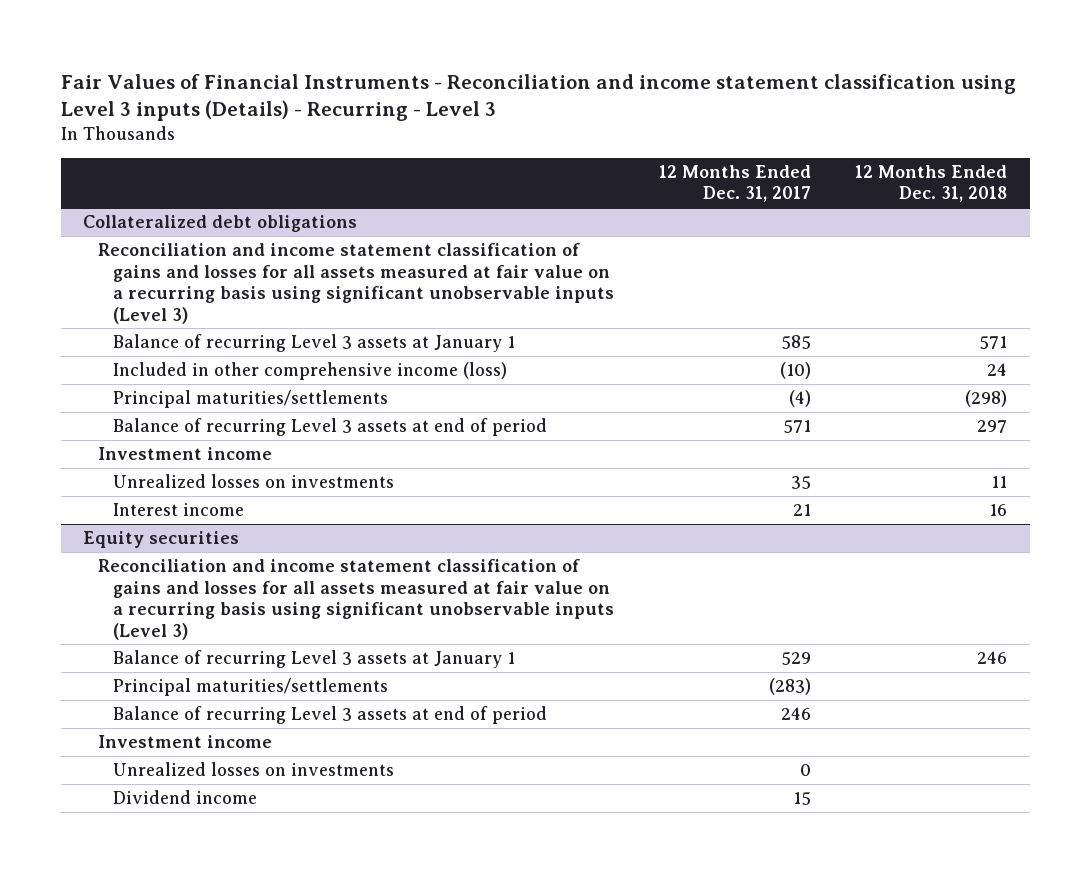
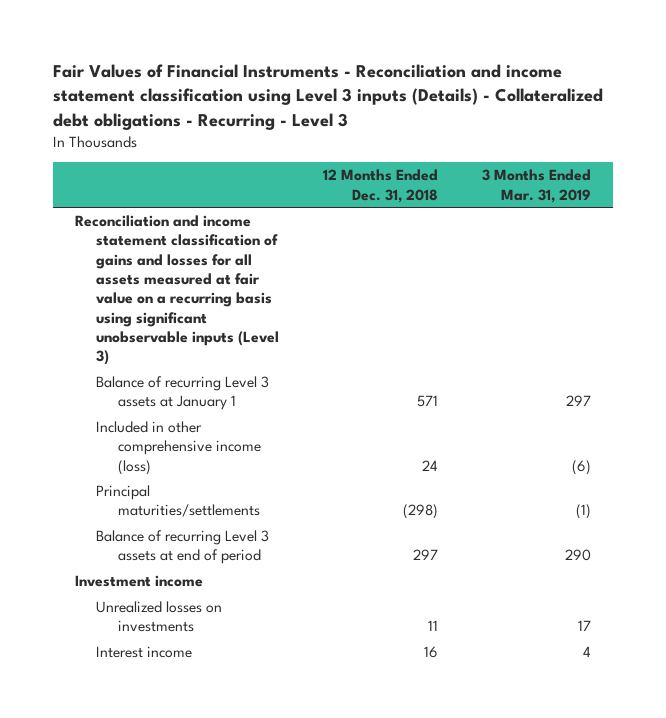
[61,73,1017,122] Fair Values of Financial Instruments - Reconciliation and income statement classification using Level 3 inputs (Details) - Recurring - Level 3 -> [53,64,604,130] Fair Values of Financial Instruments - Reconciliation and income statement classification using Level 3 inputs (Details) - Collateralized debt obligations - Recurring - Level 3
[658,164,811,203] 12 Months Ended Dec. 31, 2017 -> none
none -> [482,169,592,203] 3 Months Ended Mar. 31, 2019
[83,214,358,232] Collateralized debt obligations -> none
[83,530,240,548] Equity securities -> none
[98,558,615,640] Reconciliation and income statement classification of gains and losses for all assets measured at fair value on a recurring basis using significant unobservable inputs (Level 3) -> none
[113,649,516,668] Balance of recurring Level 3 assets at January 1 -> none
[113,677,389,696] Principal maturities/settlements -> none
[113,705,548,724] Balance of recurring Level 3 assets at end of period -> none
[98,734,273,748] Investment income -> none
[113,761,395,776] Unrealized losses on investments -> none
[113,789,258,804] Dividend income -> none

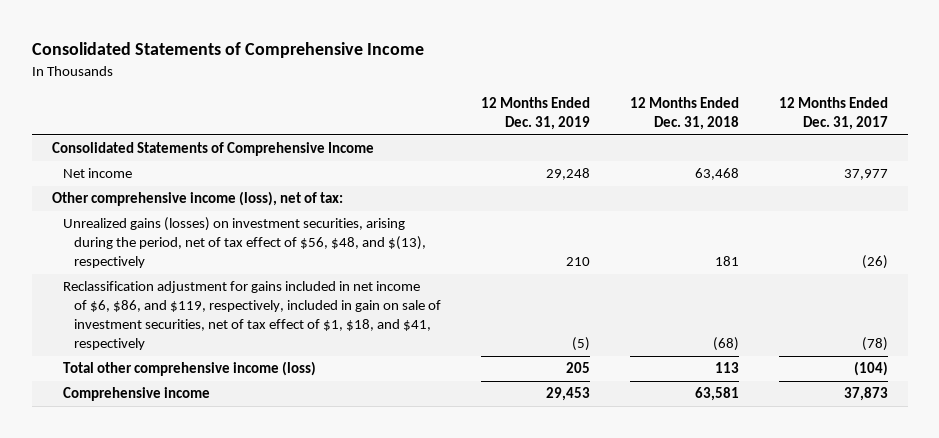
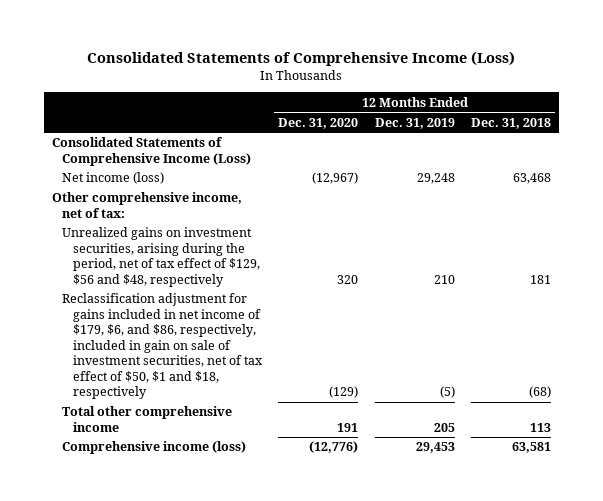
[31,42,424,59] Consolidated Statements of Comprehensive Income -> [87,51,516,67] Consolidated Statements of Comprehensive Income (Loss)
[778,97,888,131] 12 Months Ended Dec. 31, 2017 -> none
none -> [278,117,359,129] Dec. 31, 2020
[51,142,374,157] Consolidated Statements of Comprehensive Income -> [51,137,252,166] Consolidated Statements of Comprehensive Income (Loss)
[62,168,132,179] Net income -> [62,172,165,185] Net income (loss)
[51,191,343,207] Other comprehensive income (loss), net of tax: -> [51,192,242,218] Other comprehensive income, net of tax:
[62,217,426,269] Unrealized gains (losses) on investment securities, arising during the period, net of tax effect of $56, $48, and $(13), respectively -> [62,227,260,287] Unrealized gains on investment securities, arising during the period, net of tax effect of $129, $56 and $48, respectively
[62,281,441,351] Reclassification adjustment for gains included in net income of $6, $86, and $119, respectively, included in gain on sale of investment securities, net of tax effect of $1, $18, and $41, respectively -> [62,293,263,400] Reclassification adjustment for gains included in net income of $179, $6, and $86, respectively, included in gain on sale of investment securities, net of tax effect of $50, $1 and $18, respectively
[62,361,316,377] Total other comprehensive income (loss) -> [62,406,233,432] Total other comprehensive income
[62,387,210,402] Comprehensive income -> [62,441,247,455] Comprehensive income (loss)

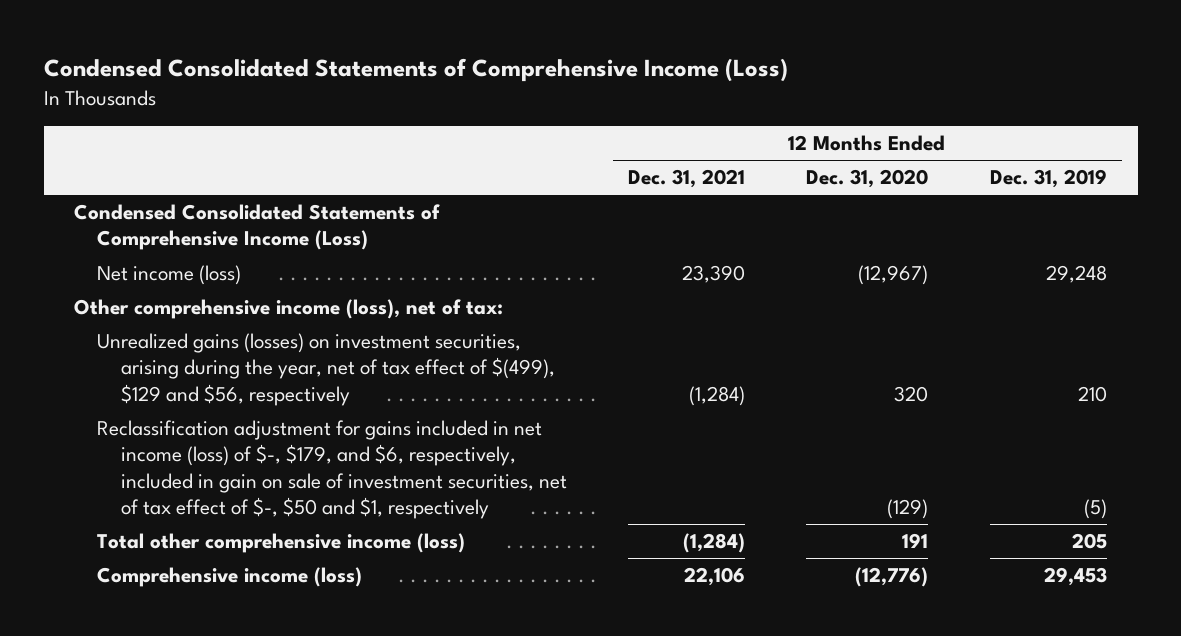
[87,51,516,67] Consolidated Statements of Comprehensive Income (Loss) -> [43,58,788,83] Condensed Consolidated Statements of Comprehensive Income (Loss)
[471,117,552,129] Dec. 31, 2018 -> none
none -> [627,169,745,189] Dec. 31, 2021
[51,137,252,166] Consolidated Statements of Comprehensive Income (Loss) -> [74,204,441,251] Condensed Consolidated Statements of Comprehensive Income (Loss)
[51,192,242,218] Other comprehensive income, net of tax: -> [74,299,504,320] Other comprehensive income (loss), net of tax:
[62,227,260,287] Unrealized gains on investment securities, arising during the period, net of tax effect of $129, $56 and $48, respectively -> [97,333,555,406] Unrealized gains (losses) on investment securities, arising during the year, net of tax effect of $(499), $129 and $56, respectively
[62,293,263,400] Reclassification adjustment for gains included in net income of $179, $6, and $86, respectively, included in gain on sale of investment securities, net of tax effect of $50, $1 and $18, respectively -> [97,420,567,520] Reclassification adjustment for gains included in net income (loss) of $-, $179, and $6, respectively, included in gain on sale of investment securities, net of tax effect of $-, $50 and $1, respectively
[62,406,233,432] Total other comprehensive income -> [97,533,466,554] Total other comprehensive income (loss)

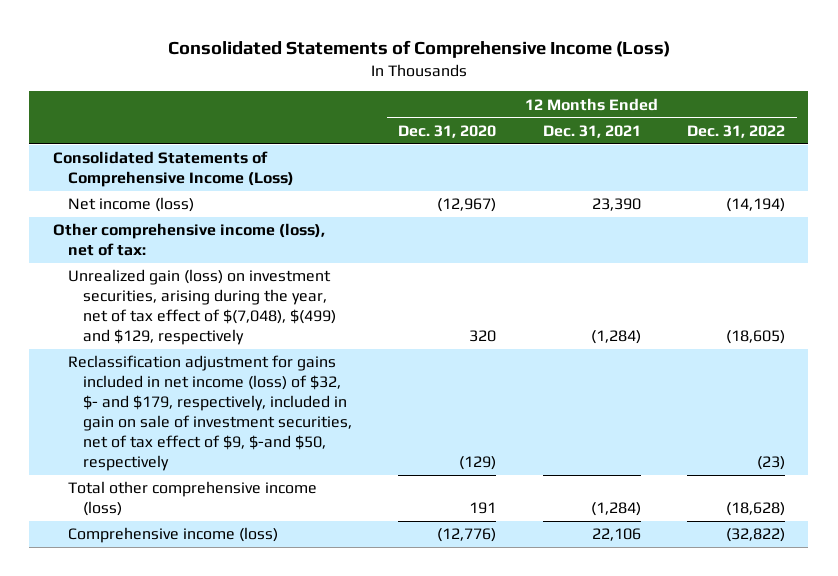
[43,58,788,83] Condensed Consolidated Statements of Comprehensive Income (Loss) -> [167,40,670,59] Consolidated Statements of Comprehensive Income (Loss)
[989,169,1107,189] Dec. 31, 2019 -> none
none -> [687,124,786,138] Dec. 31, 2022
[74,204,441,251] Condensed Consolidated Statements of Comprehensive Income (Loss) -> [52,151,294,188] Consolidated Statements of Comprehensive Income (Loss)
[97,333,555,406] Unrealized gains (losses) on investment securities, arising during the year, net of tax effect of $(499), $129 and $56, respectively -> [67,269,336,345] Unrealized gain (loss) on investment securities, arising during the year, net of tax effect of $(7,048), $(499) and $129, respectively
[97,420,567,520] Reclassification adjustment for gains included in net income (loss) of $-, $179, and $6, respectively, included in gain on sale of investment securities, net of tax effect of $-, $50 and $1, respectively -> [67,355,352,471] Reclassification adjustment for gains included in net income (loss) of $32, $- and $179, respectively, included in gain on sale of investment securities, net of tax effect of $9, $-and $50, respectively

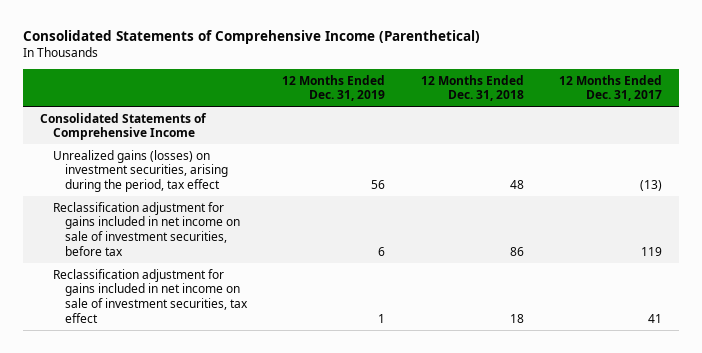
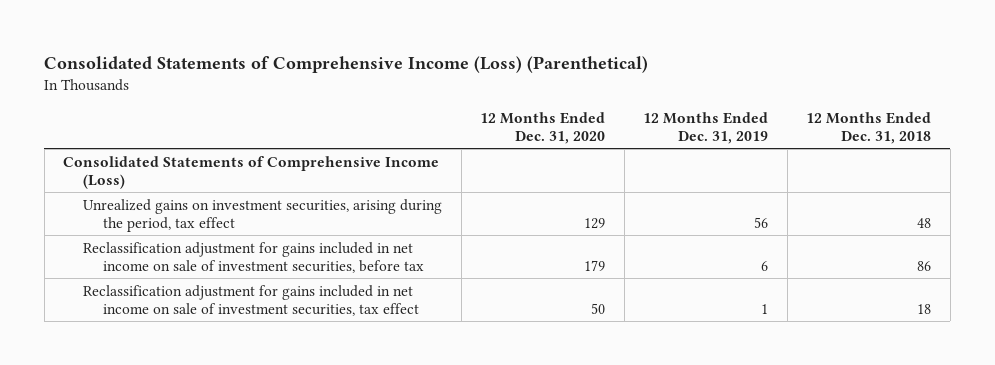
[22,30,480,45] Consolidated Statements of Comprehensive Income (Parenthetical) -> [44,55,649,73] Consolidated Statements of Comprehensive Income (Loss) (Parenthetical)
[558,74,662,102] 12 Months Ended Dec. 31, 2017 -> none
none -> [480,111,606,144] 12 Months Ended Dec. 31, 2020
[40,112,208,141] Consolidated Statements of Comprehensive Income -> [63,155,440,189] Consolidated Statements of Comprehensive Income (Loss)
[52,149,228,193] Unrealized gains (losses) on investment securities, arising during the period, tax effect -> [83,198,443,232] Unrealized gains on investment securities, arising during the period, tax effect

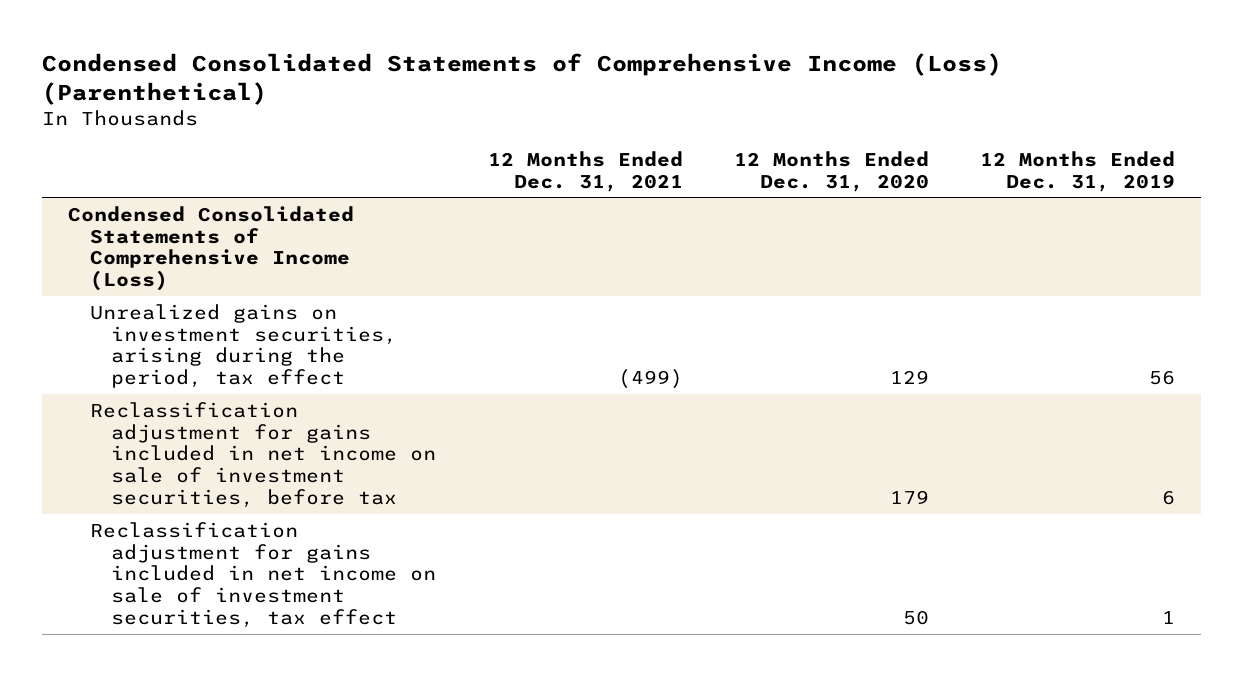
[44,55,649,73] Consolidated Statements of Comprehensive Income (Loss) (Parenthetical) -> [42,52,1003,105] Condensed Consolidated Statements of Comprehensive Income (Loss) (Parenthetical)
[806,111,932,144] 12 Months Ended Dec. 31, 2018 -> none
none -> [487,150,683,192] 12 Months Ended Dec. 31, 2021
[63,155,440,189] Consolidated Statements of Comprehensive Income (Loss) -> [67,205,354,292] Condensed Consolidated Statements of Comprehensive Income (Loss)

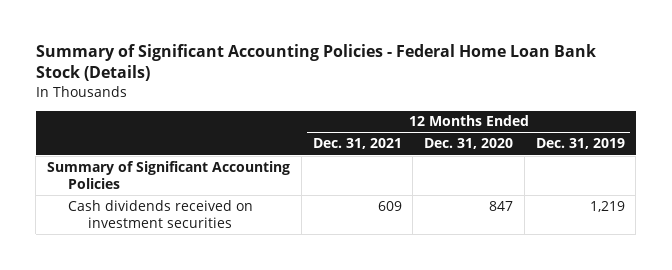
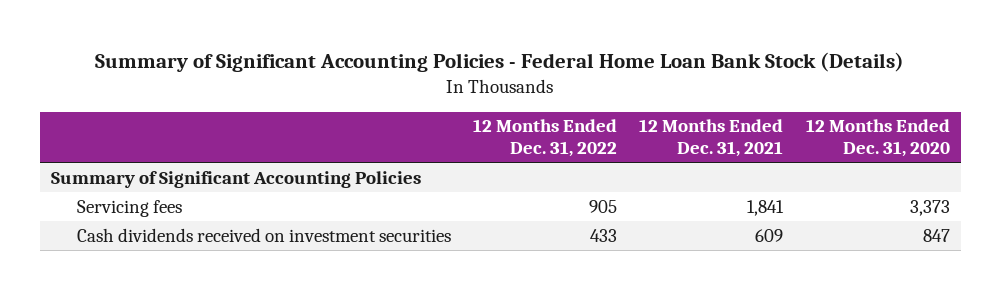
[535,138,625,150] Dec. 31, 2019 -> none
none -> [473,119,618,157] 12 Months Ended Dec. 31, 2022
none -> [76,199,182,217] Servicing fees

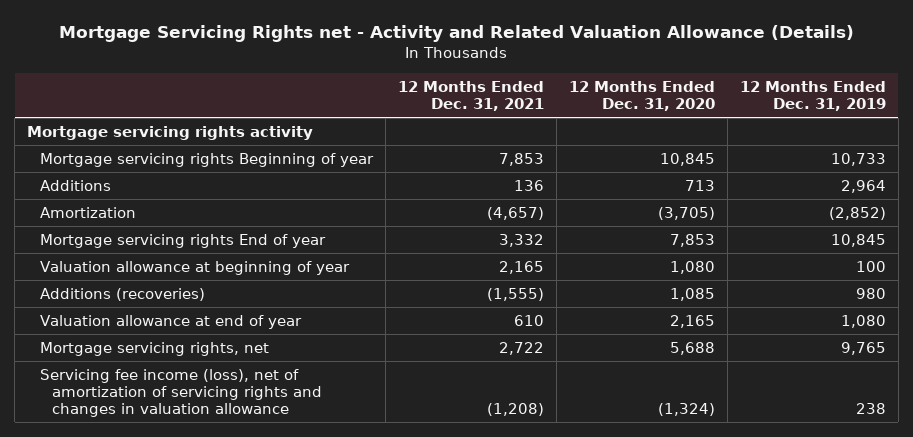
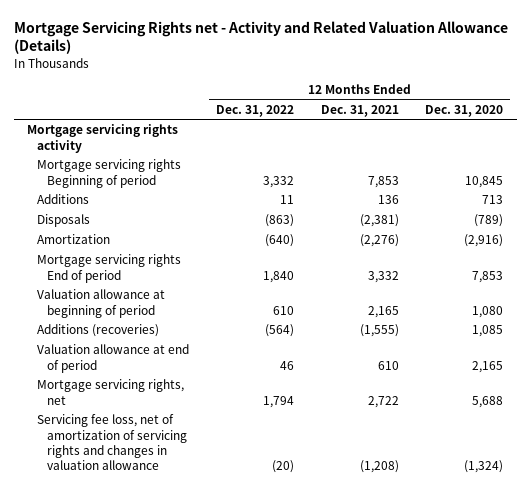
[739,80,886,111] 12 Months Ended Dec. 31, 2019 -> none
none -> [216,104,295,117] Dec. 31, 2022
[39,152,374,167] Mortgage servicing rights Beginning of year -> [37,159,182,188] Mortgage servicing rights Beginning of period
none -> [37,214,91,228] Disposals
[486,206,544,220] (4,657) -> [359,234,399,248] (2,276)
[657,206,715,220] (3,705) -> [464,234,504,248] (2,916)
[39,233,326,248] Mortgage servicing rights End of year -> [37,254,182,283] Mortgage servicing rights End of period
[39,260,350,275] Valuation allowance at beginning of year -> [37,289,166,318] Valuation allowance at beginning of period
[39,314,302,329] Valuation allowance at end of year -> [37,344,190,373] Valuation allowance at end of period
[39,368,323,418] Servicing fee income (loss), net of amortization of servicing rights and changes in valuation allowance -> [37,414,188,471] Servicing fee loss, net of amortization of servicing rights and changes in valuation allowance

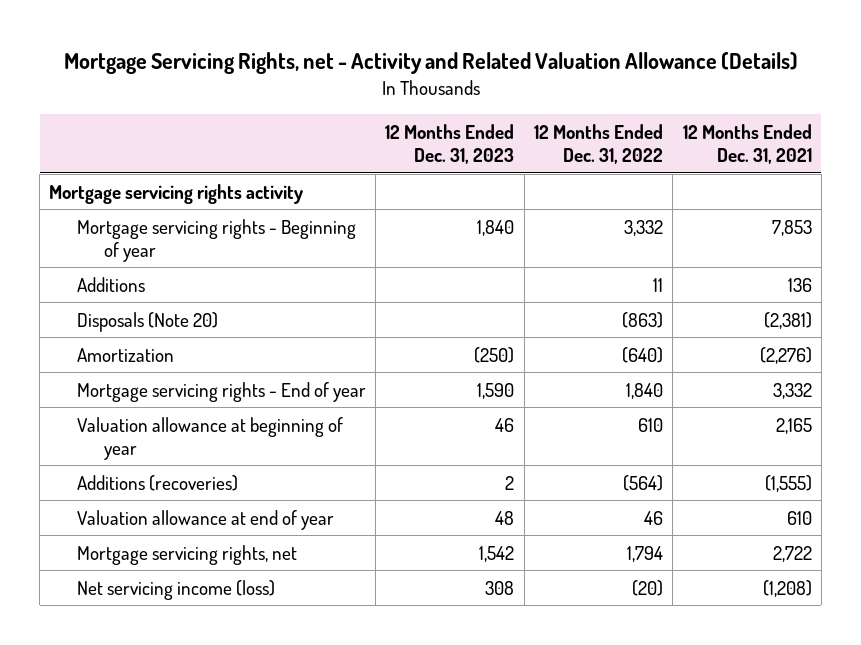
[14,20,509,55] Mortgage Servicing Rights net - Activity and Related Valuation Allowance (Details) -> [63,52,798,75] Mortgage Servicing Rights, net - Activity and Related Valuation Allowance (Details)
[425,104,504,117] Dec. 31, 2020 -> none
none -> [385,124,515,165] 12 Months Ended Dec. 31, 2023
[37,159,182,188] Mortgage servicing rights Beginning of period -> [76,218,356,262] Mortgage servicing rights - Beginning of year
[37,214,91,228] Disposals -> [76,311,218,332] Disposals (Note 20)
[37,254,182,283] Mortgage servicing rights End of period -> [76,381,366,402] Mortgage servicing rights - End of year
[37,289,166,318] Valuation allowance at beginning of period -> [76,416,343,460] Valuation allowance at beginning of year
[37,344,190,373] Valuation allowance at end of period -> [76,509,334,530] Valuation allowance at end of year
[37,414,188,471] Servicing fee loss, net of amortization of servicing rights and changes in valuation allowance -> [76,579,275,600] Net servicing income (loss)

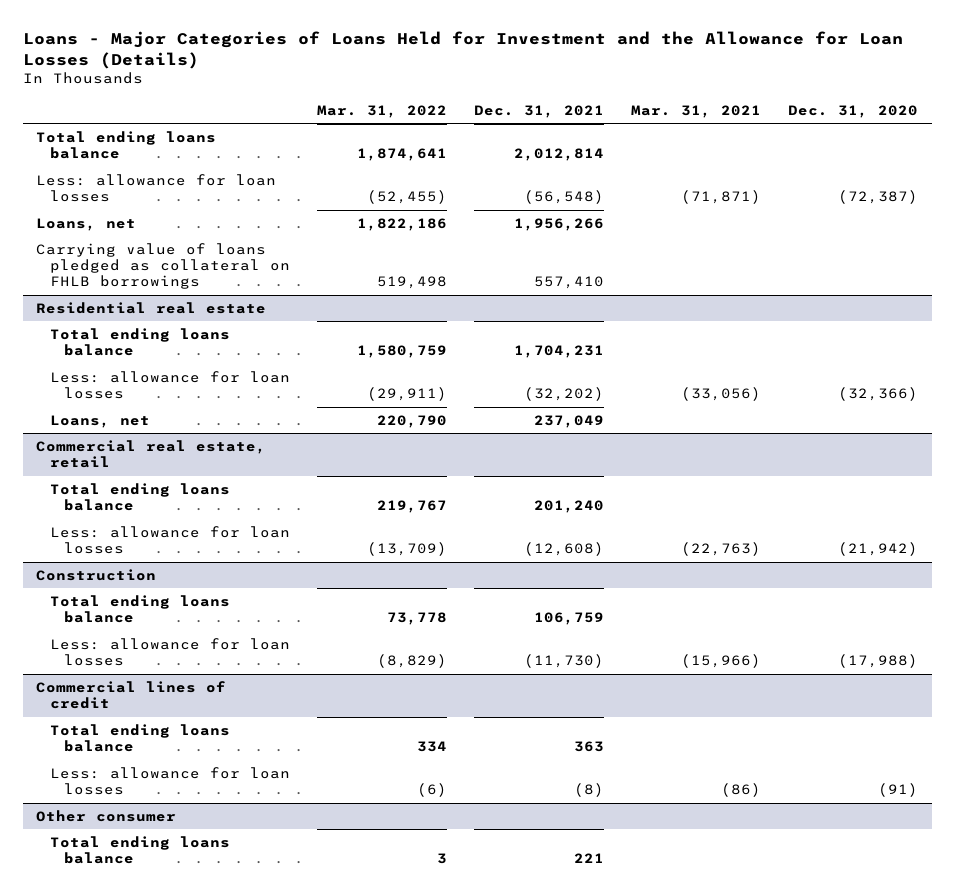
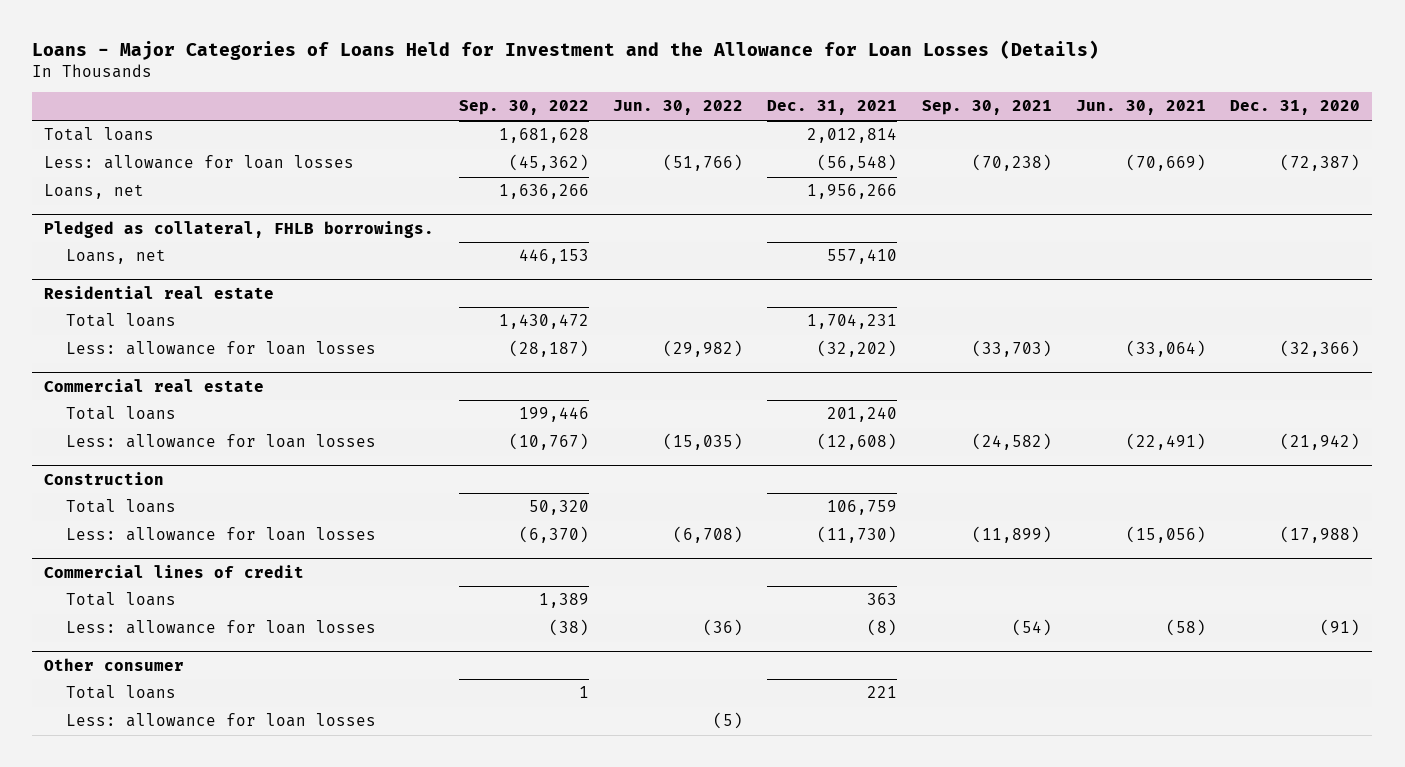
[317,104,448,118] Mar. 31, 2022 -> none
[631,104,762,118] Mar. 31, 2021 -> none
none -> [458,100,589,116] Sep. 30, 2022
none -> [613,100,744,116] Jun. 30, 2022
none -> [921,100,1052,116] Sep. 30, 2021
none -> [1075,100,1206,116] Jun. 30, 2021
[36,130,217,160] Total ending loans balance -> [44,127,155,142] Total loans
none -> [44,220,435,238] Pledged as collateral, FHLB borrowings.
[36,242,291,290] Carrying value of loans pledged as collateral on FHLB borrowings -> [65,249,166,265] Loans, net
[50,327,231,357] Total ending loans balance -> [65,313,176,328] Total loans
[50,414,151,428] Loans, net -> none
[36,439,267,469] Commercial real estate, retail -> [44,378,265,392] Commercial real estate
[50,482,231,512] Total ending loans balance -> [65,406,176,421] Total loans
[50,594,231,624] Total ending loans balance -> [65,499,176,514] Total loans
[50,723,231,753] Total ending loans balance -> [65,592,176,607] Total loans
[50,835,231,865] Total ending loans balance -> [65,685,176,700] Total loans
none -> [65,713,376,728] Less: allowance for loan losses

